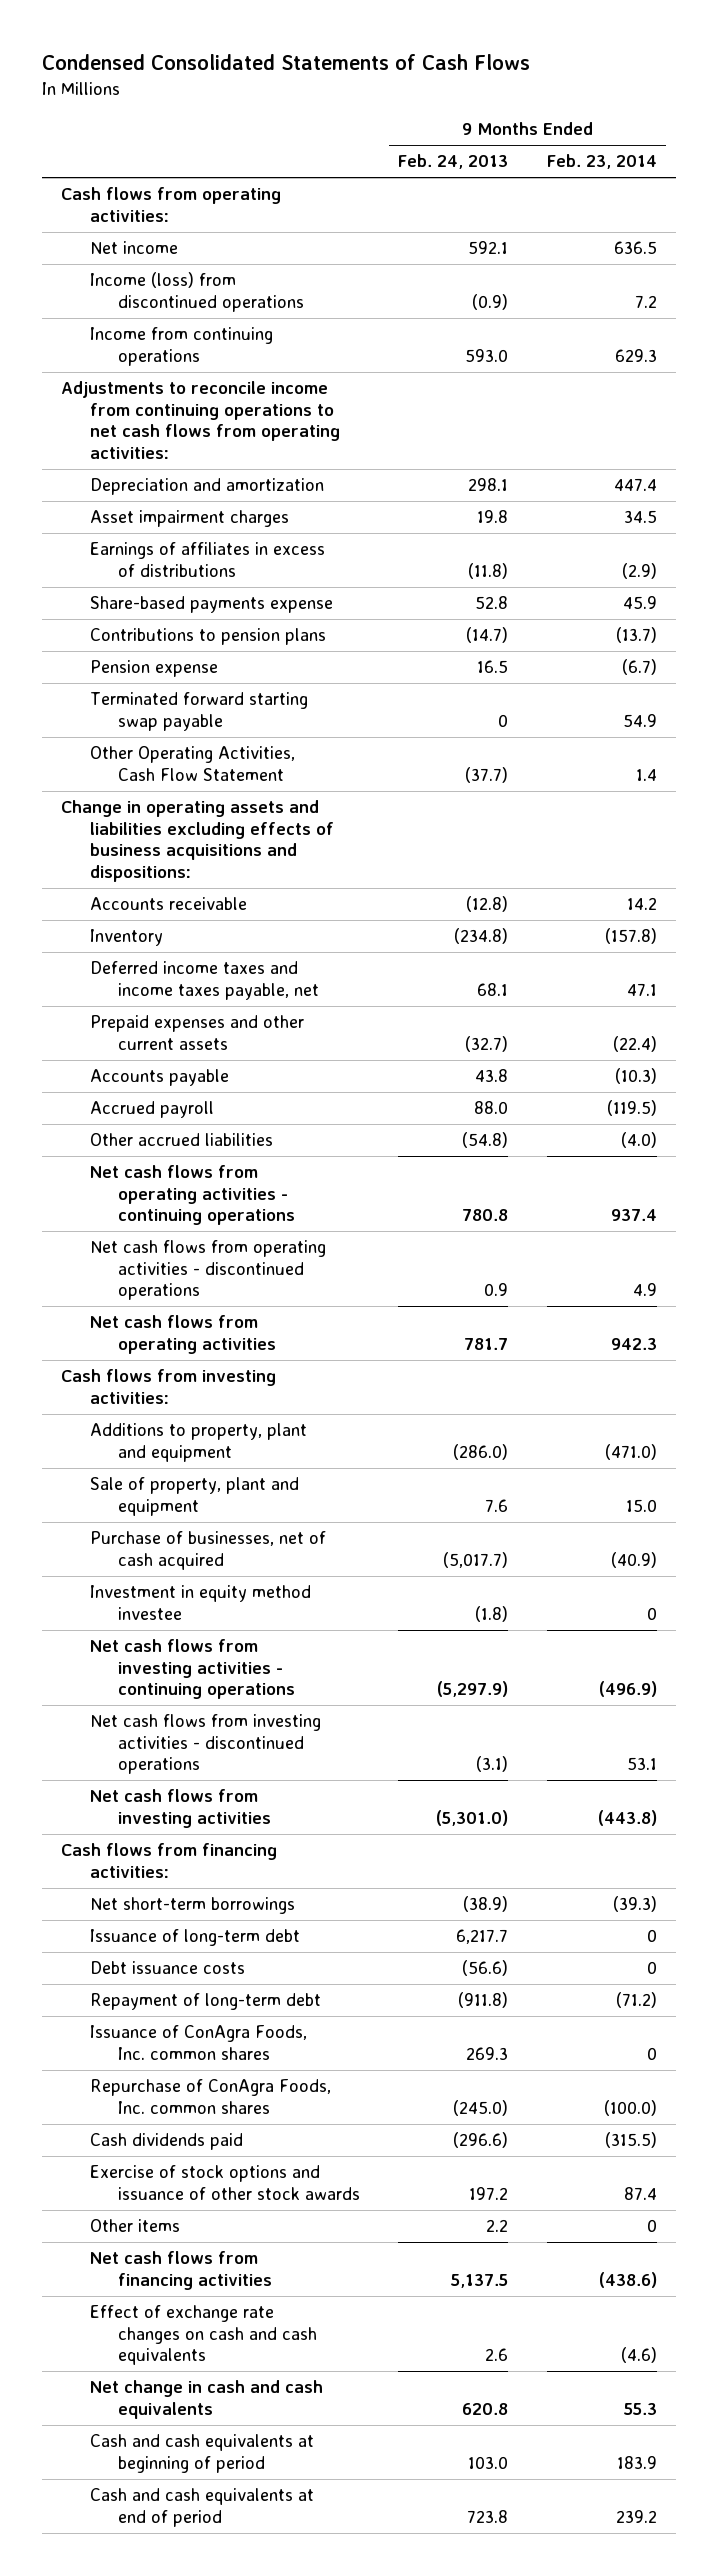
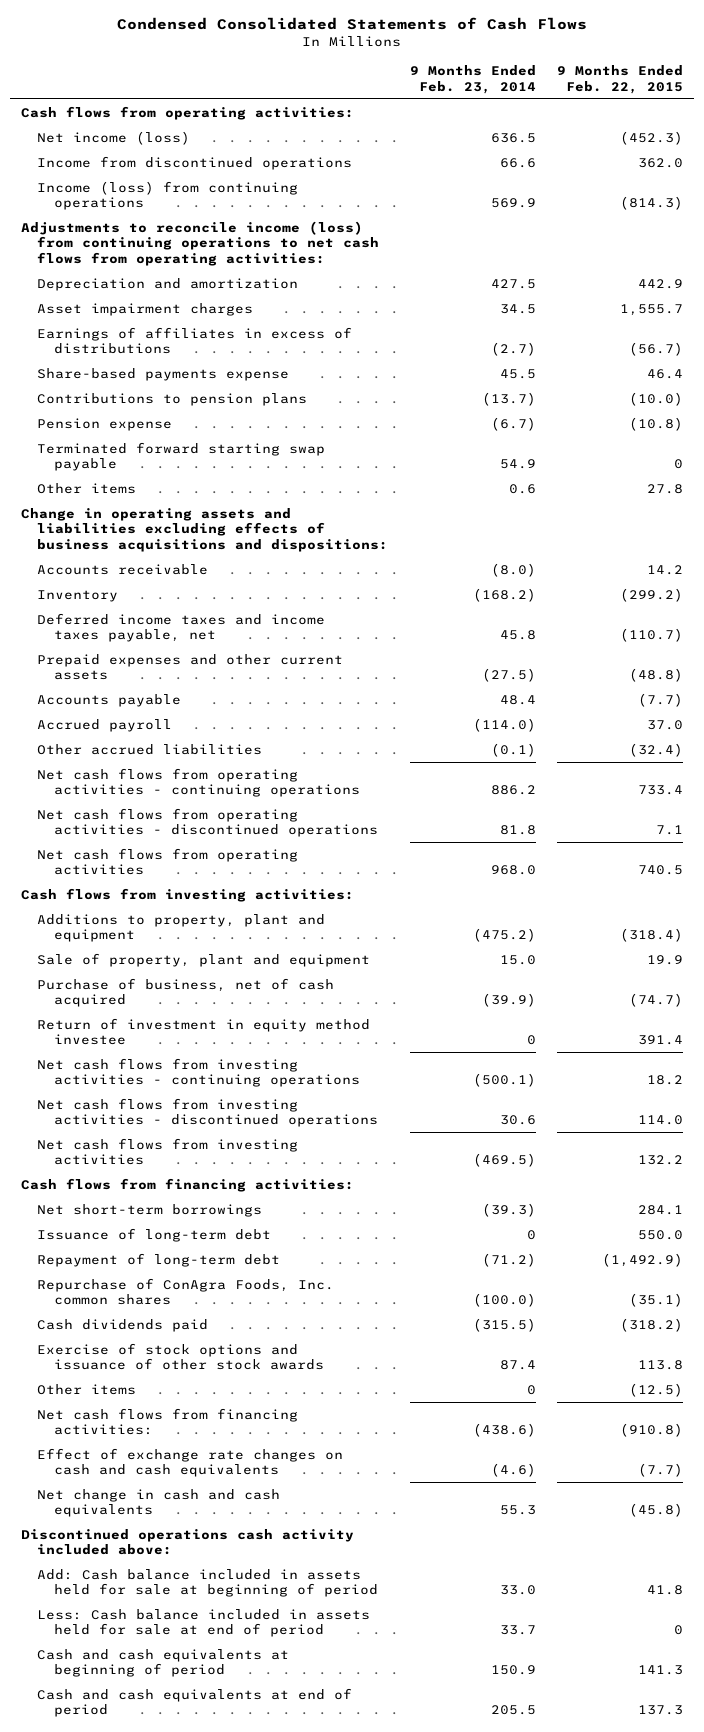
[398,154,509,170] Feb. 24, 2013 -> none
none -> [556,65,683,94] 9 Months Ended Feb. 22, 2015
[89,241,178,255] Net income -> [37,130,191,145] Net income (loss)
[89,272,304,312] Income (loss) from discontinued operations -> [37,155,353,170] Income from discontinued operations
[634,294,657,308] 7.2 -> [499,157,536,168] 66.6
[89,327,273,366] Income from continuing operations -> [37,180,299,211] Income (loss) from continuing operations
[614,348,657,362] 629.3 -> [490,198,536,209] 569.9
[61,381,340,459] Adjustments to reconcile income from continuing operations to net cash flows from operating activities: -> [20,220,380,266] Adjustments to reconcile income (loss) from continuing operations to net cash flows from operating activities:
[613,478,657,492] 447.4 -> [490,278,536,289] 427.5
[621,562,657,579] (2.9) -> [490,342,536,357] (2.7)
[622,596,657,610] 45.9 -> [499,368,536,379] 45.5
[89,746,295,781] Other Operating Activities, Cash Flow Statement -> none
none -> [37,482,137,494] Other items
[626,897,657,911] 14.2 -> [490,562,536,577] (8.0)
[604,928,657,945] (157.8) -> [472,587,536,602] (168.2)
[626,982,657,996] 47.1 -> [499,630,536,641] 45.8
[612,1035,657,1052] (22.4) -> [481,668,536,683] (27.5)
[614,1068,657,1085] (10.3) -> [499,694,536,705] 48.4
[606,1100,657,1117] (119.5) -> [472,717,536,732] (114.0)
[620,1132,657,1149] (4.0) -> [490,742,536,757] (0.1)
[610,1209,657,1222] 937.4 -> [490,785,536,796] 886.2
[632,1283,657,1297] 4.9 -> [499,825,536,836] 81.8
[610,1337,657,1350] 942.3 -> [490,865,536,876] 968.0
[604,1443,657,1460] (471.0) -> [472,928,536,943] (475.2)
[89,1531,326,1570] Purchase of businesses, net of cash acquired -> [37,977,335,1008] Purchase of business, net of cash acquired
[610,1551,657,1568] (40.9) -> [481,993,536,1008] (39.9)
[89,1585,311,1620] Investment in equity method investee -> [37,1017,371,1046] Return of investment in equity method investee
[598,1681,657,1698] (496.9) -> [472,1073,536,1088] (500.1)
[626,1757,657,1771] 53.1 -> [499,1115,536,1126] 30.6
[597,1809,657,1826] (443.8) -> [472,1153,536,1168] (469.5)
[89,1961,245,1975] Debt issuance costs -> none
[89,2025,307,2060] Issuance of ConAgra Foods, Inc. common shares -> none
[89,2251,272,2290] Net cash flows from financing activities -> [37,1407,299,1436] Net cash flows from financing activities:
none -> [20,1528,354,1556] Discontinued operations cash activity included above:
none -> [37,1568,378,1598] Add: Cash balance included in assets held for sale at beginning of period
none -> [37,1608,371,1638] Less: Cash balance included in assets held for sale at end of period
[616,2455,657,2469] 183.9 -> [490,1665,536,1676] 150.9
[615,2509,657,2523] 239.2 -> [490,1705,536,1716] 205.5

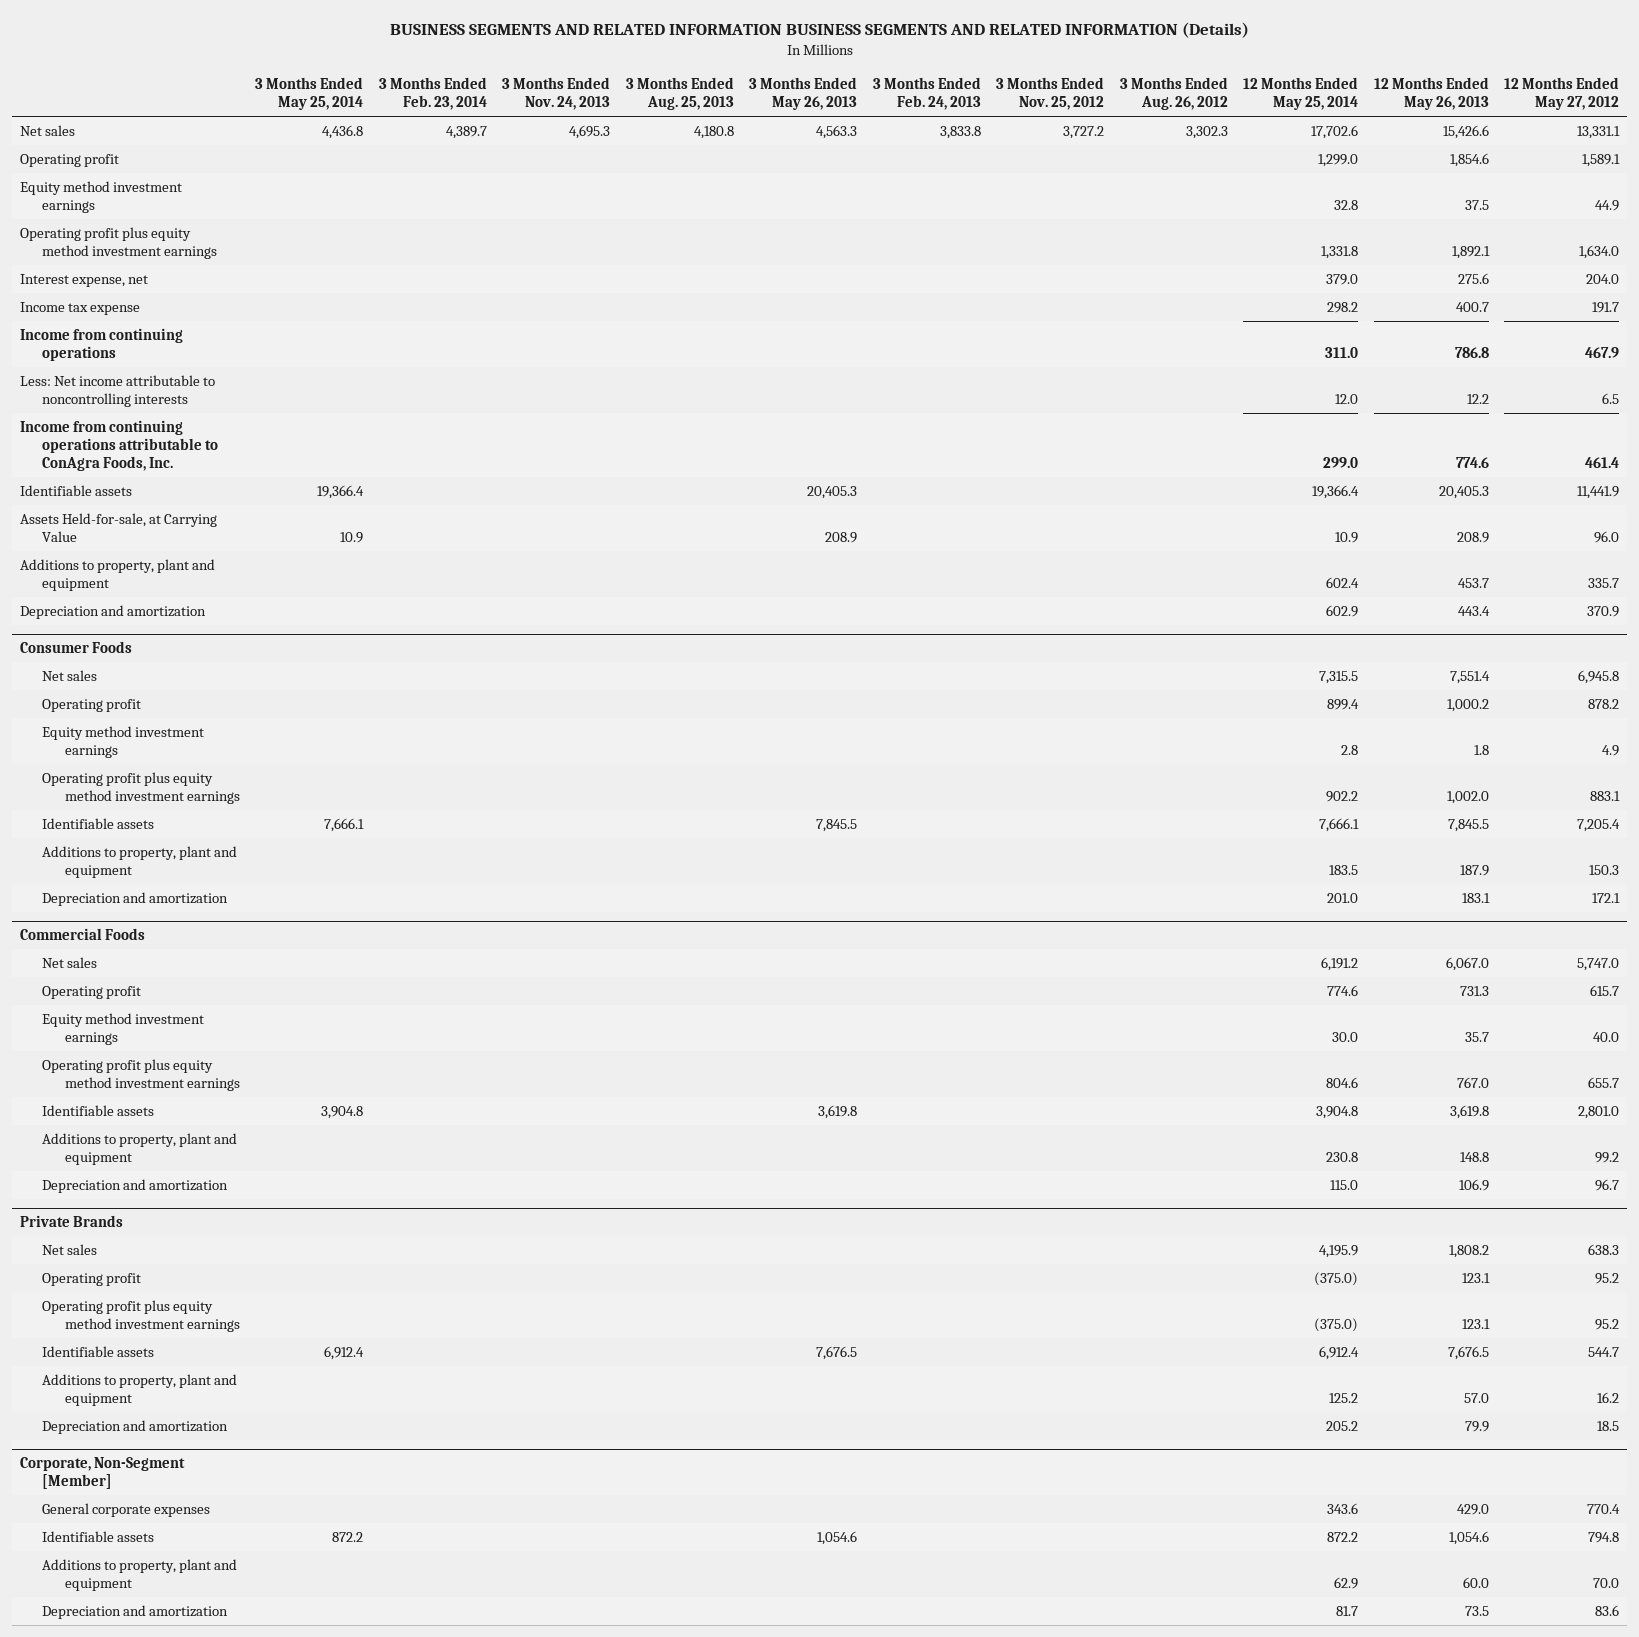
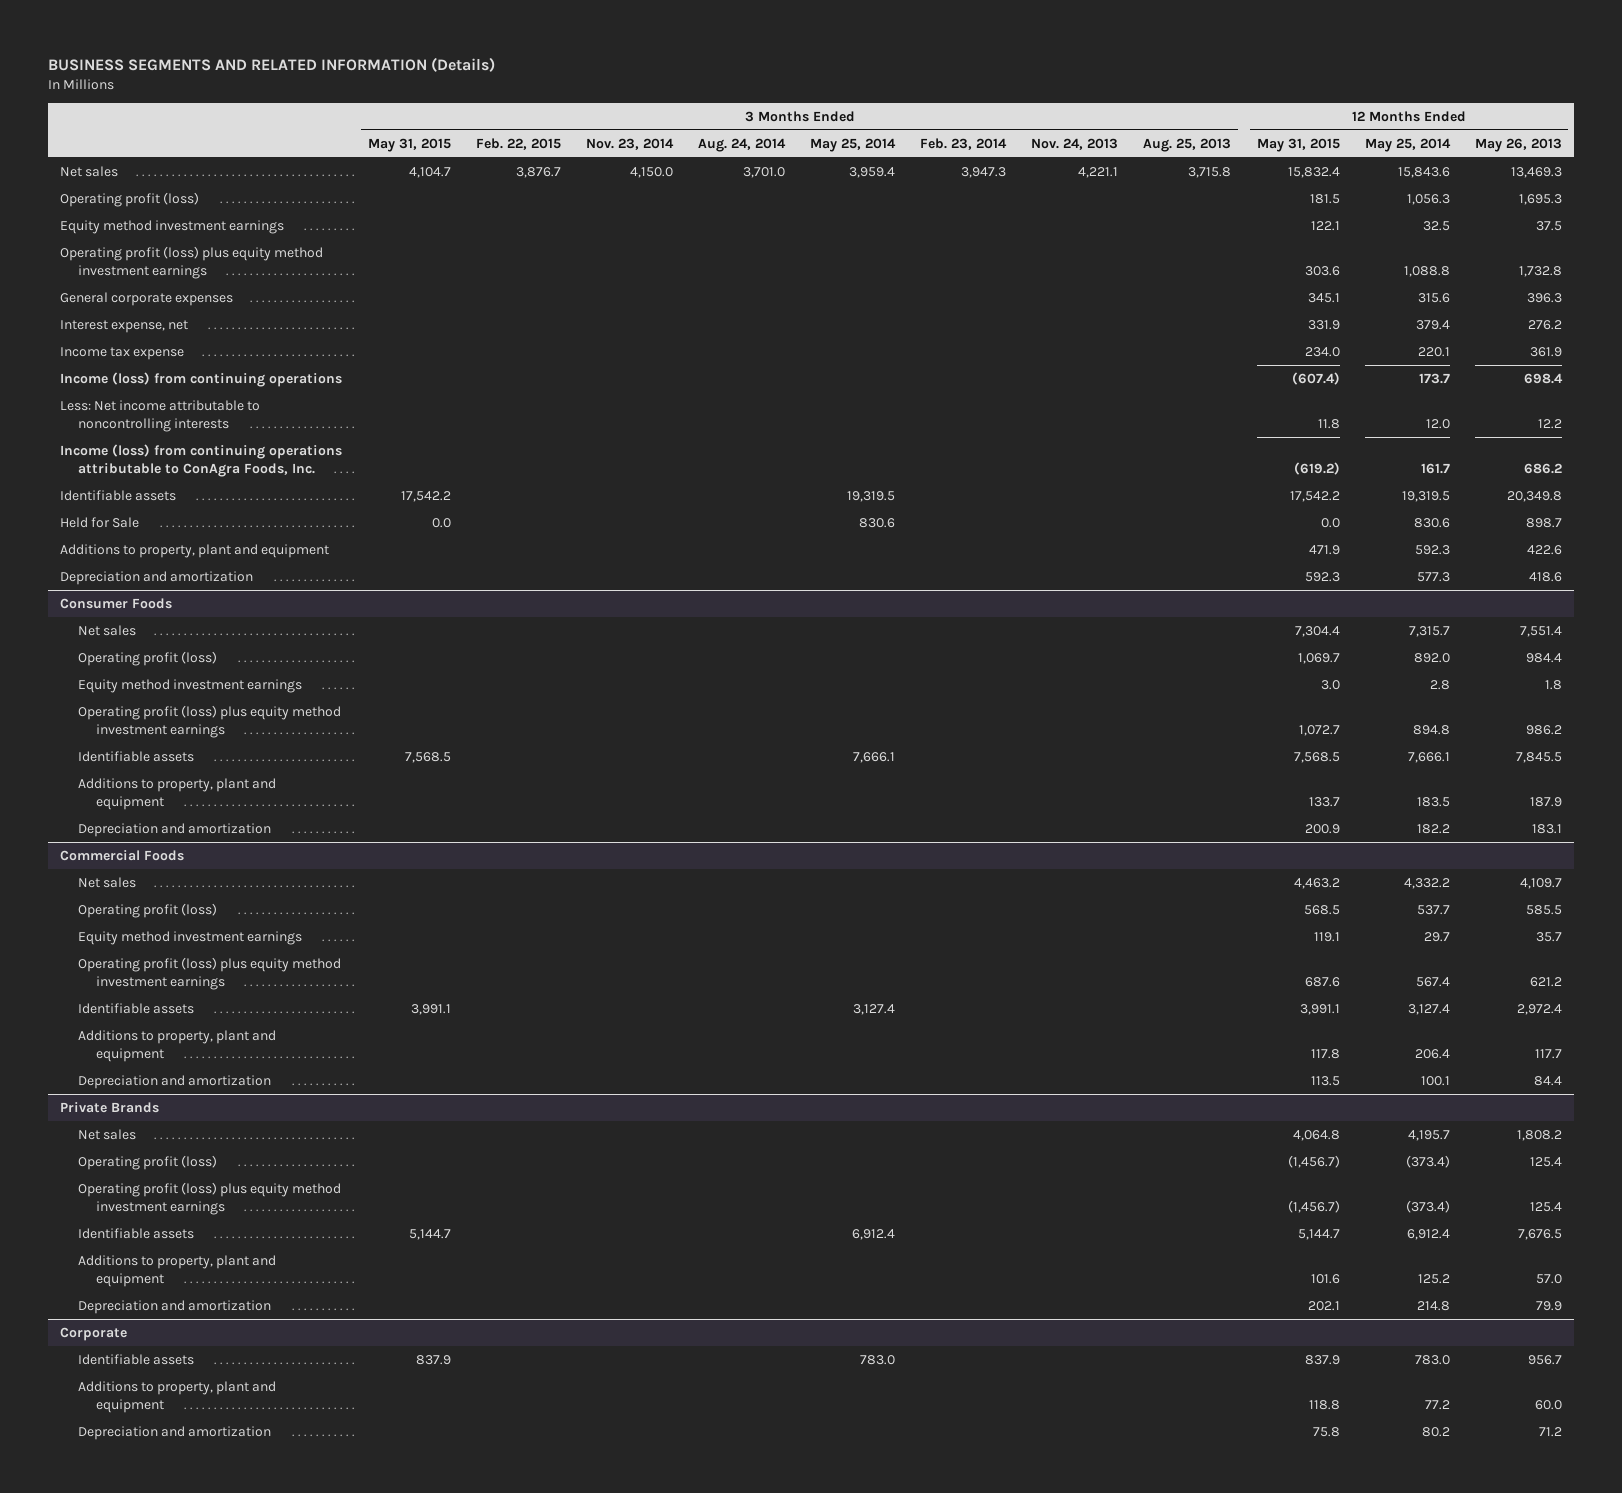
[389,22,1249,39] BUSINESS SEGMENTS AND RELATED INFORMATION BUSINESS SEGMENTS AND RELATED INFORMATION (Details) -> [47,56,495,72] BUSINESS SEGMENTS AND RELATED INFORMATION (Details)
[749,77,858,111] 3 Months Ended May 26, 2013 -> none
[872,77,981,111] 3 Months Ended Feb. 24, 2013 -> none
[996,77,1105,111] 3 Months Ended Nov. 25, 2012 -> none
[1119,77,1228,111] 3 Months Ended Aug. 26, 2012 -> none
[1504,77,1620,111] 12 Months Ended May 27, 2012 -> none
none -> [367,137,451,152] May 31, 2015
none -> [475,137,561,150] Feb. 22, 2015
none -> [585,137,674,150] Nov. 23, 2014
none -> [697,137,786,152] Aug. 24, 2014
none -> [1256,137,1340,152] May 31, 2015
[322,124,364,139] 4,436.8 -> [849,166,896,178] 3,959.4
[445,125,487,139] 4,389.7 -> [961,166,1007,178] 3,947.3
[569,124,611,139] 4,695.3 -> [1078,166,1119,178] 4,221.1
[693,125,734,139] 4,180.8 -> [1188,166,1232,178] 3,715.8
[1311,124,1359,139] 17,702.6 -> [1397,166,1450,178] 15,843.6
[1442,124,1489,139] 15,426.6 -> [1510,166,1562,178] 13,469.3
[20,153,120,167] Operating profit -> [60,191,200,207] Operating profit (loss)
[1318,153,1359,167] 1,299.0 -> [1406,193,1450,205] 1,056.3
[1449,152,1489,167] 1,854.6 -> [1518,193,1562,205] 1,695.3
[1334,200,1359,211] 32.8 -> [1422,220,1450,231] 32.5
[20,226,218,260] Operating profit plus equity method investment earnings -> [60,245,324,279] Operating profit (loss) plus equity method investment earnings
[1321,246,1359,260] 1,331.8 -> [1403,265,1450,277] 1,088.8
[1451,246,1490,260] 1,892.1 -> [1518,265,1562,277] 1,732.8
none -> [60,291,234,306] General corporate expenses
[1326,273,1359,285] 379.0 -> [1415,319,1450,330] 379.4
[1457,272,1489,284] 275.6 -> [1527,319,1562,330] 276.2
[1327,301,1359,313] 298.2 -> [1417,346,1450,357] 220.1
[1455,301,1489,312] 400.7 -> [1529,346,1562,357] 361.9
[20,327,184,362] Income from continuing operations -> [60,371,343,387] Income (loss) from continuing operations
[1325,347,1359,359] 311.0 -> [1418,372,1450,384] 173.7
[1454,347,1489,359] 786.8 -> [1523,372,1563,384] 698.4
[20,512,218,543] Assets Held-for-sale, at Carrying Value -> none
[20,419,219,472] Income from continuing operations attributable to ConAgra Foods, Inc. -> [60,443,343,477] Income (loss) from continuing operations attributable to ConAgra Foods, Inc.
[1323,457,1359,469] 299.0 -> [1420,462,1450,474] 161.7
[1455,457,1489,469] 774.6 -> [1523,462,1562,474] 686.2
[317,484,365,499] 19,366.4 -> [847,490,896,502] 19,319.5
[1312,484,1360,499] 19,366.4 -> [1401,490,1450,502] 19,319.5
[1438,485,1489,499] 20,405.3 -> [1506,490,1562,502] 20,349.8
none -> [60,516,140,528] Held for Sale
[1326,577,1360,589] 602.4 -> [1414,544,1450,555] 592.3
[1457,578,1489,589] 453.7 -> [1526,544,1562,555] 422.6
[1326,604,1359,617] 602.9 -> [1416,571,1450,582] 577.3
[1457,605,1490,616] 443.4 -> [1528,571,1562,582] 418.6
[1319,670,1359,684] 7,315.5 -> [1408,625,1450,637] 7,315.7
[42,698,142,712] Operating profit -> [77,650,217,666] Operating profit (loss)
[1327,698,1360,710] 899.4 -> [1413,652,1450,663] 892.0
[1446,698,1489,712] 1,000.2 -> [1525,652,1562,663] 984.4
[42,771,240,805] Operating profit plus equity method investment earnings -> [77,704,341,738] Operating profit (loss) plus equity method investment earnings
[1326,791,1359,803] 902.2 -> [1412,724,1450,735] 894.8
[1446,791,1489,805] 1,002.0 -> [1525,724,1562,735] 986.2
[1327,892,1359,903] 201.0 -> [1416,823,1450,834] 182.2
[1321,956,1359,971] 6,191.2 -> [1403,877,1450,889] 4,332.2
[1445,956,1489,971] 6,067.0 -> [1519,877,1562,889] 4,109.7
[42,985,142,999] Operating profit -> [77,902,217,918] Operating profit (loss)
[1327,984,1359,996] 774.6 -> [1416,904,1450,915] 537.7
[1459,985,1489,996] 731.3 -> [1525,904,1562,915] 585.5
[1332,1032,1359,1043] 30.0 -> [1423,931,1450,942] 29.7
[42,1058,240,1092] Operating profit plus equity method investment earnings -> [77,956,341,990] Operating profit (loss) plus equity method investment earnings
[1326,1077,1359,1089] 804.6 -> [1415,976,1450,987] 567.4
[1456,1077,1489,1089] 767.0 -> [1529,976,1562,987] 621.2
[321,1105,364,1119] 3,904.8 -> [853,1003,896,1015] 3,127.4
[1316,1105,1359,1119] 3,904.8 -> [1407,1003,1450,1015] 3,127.4
[1449,1104,1489,1119] 3,619.8 -> [1516,1003,1562,1015] 2,972.4
[1326,1152,1359,1163] 230.8 -> [1414,1048,1450,1059] 206.4
[1459,1152,1489,1163] 148.8 -> [1534,1048,1562,1059] 117.7
[1330,1179,1359,1190] 115.0 -> [1420,1075,1450,1086] 100.1
[1458,1178,1489,1191] 106.9 -> [1533,1075,1562,1086] 84.4
[1319,1244,1359,1258] 4,195.9 -> [1407,1129,1450,1141] 4,195.7
[42,1272,142,1286] Operating profit -> [77,1154,217,1170] Operating profit (loss)
[1314,1271,1359,1286] (375.0) -> [1405,1154,1450,1168] (373.4)
[1461,1272,1490,1283] 123.1 -> [1529,1156,1562,1167] 125.4
[42,1299,240,1333] Operating profit plus equity method investment earnings -> [77,1181,341,1215] Operating profit (loss) plus equity method investment earnings
[1314,1318,1359,1333] (375.0) -> [1405,1199,1450,1213] (373.4)
[1461,1319,1490,1330] 123.1 -> [1529,1201,1562,1212] 125.4
[20,1457,186,1490] Corporate, Non-Segment [Member] -> none
[42,1502,211,1517] General corporate expenses -> none
[1326,1420,1359,1431] 205.2 -> [1416,1300,1450,1311] 214.8
none -> [60,1326,128,1341] Corporate
[332,1531,364,1542] 872.2 -> [860,1354,896,1365] 783.0
[1327,1531,1359,1542] 872.2 -> [1414,1354,1450,1365] 783.0
[1448,1530,1489,1545] 1,054.6 -> [1527,1354,1562,1365] 956.7
[1334,1577,1359,1590] 62.9 -> [1424,1399,1450,1410] 77.2
[1336,1605,1359,1616] 81.7 -> [1421,1426,1450,1437] 80.2
[1464,1605,1489,1616] 73.5 -> [1538,1426,1562,1437] 71.2

